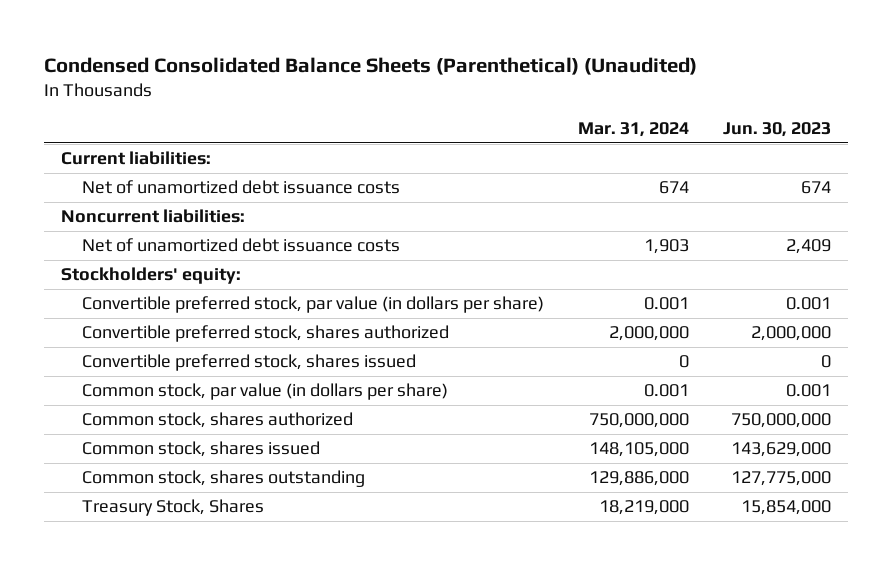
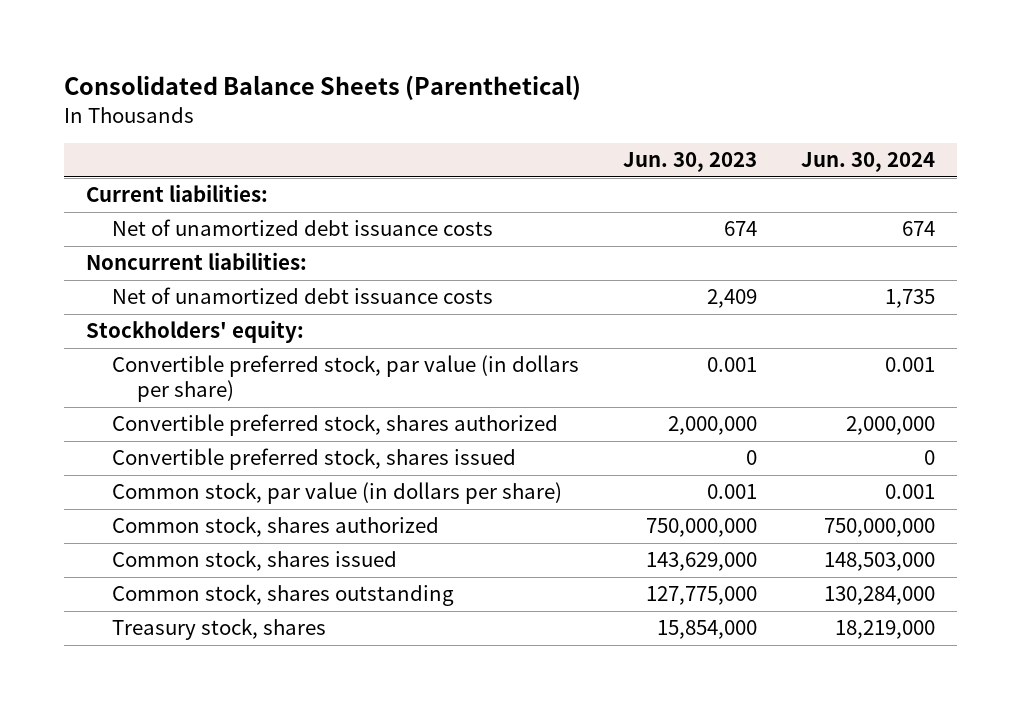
[44,57,698,76] Condensed Consolidated Balance Sheets (Parenthetical) (Unaudited) -> [63,75,581,101] Consolidated Balance Sheets (Parenthetical)
[578,122,690,138] Mar. 31, 2024 -> none
none -> [801,152,936,173] Jun. 30, 2024
[82,499,265,517] Treasury Stock, Shares -> [111,618,326,641] Treasury stock, shares

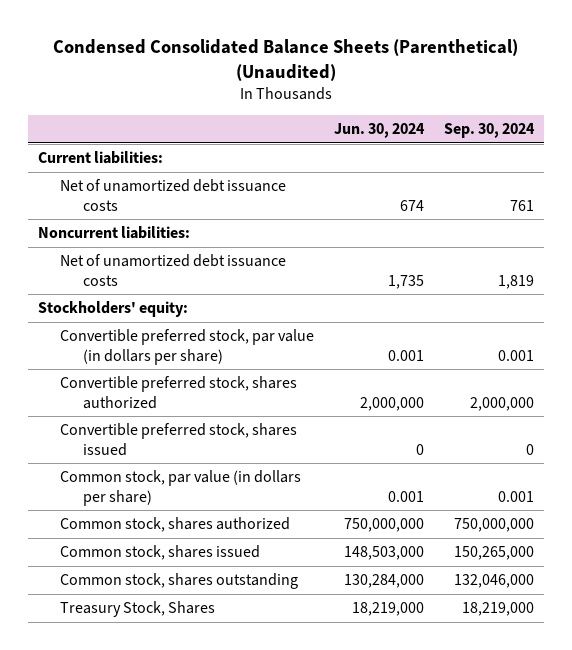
[63,75,581,101] Consolidated Balance Sheets (Parenthetical) -> [52,38,518,81] Condensed Consolidated Balance Sheets (Parenthetical) (Unaudited)
[622,152,757,173] Jun. 30, 2023 -> none
none -> [443,123,535,139] Sep. 30, 2024
[111,618,326,641] Treasury stock, shares -> [60,601,216,618] Treasury Stock, Shares

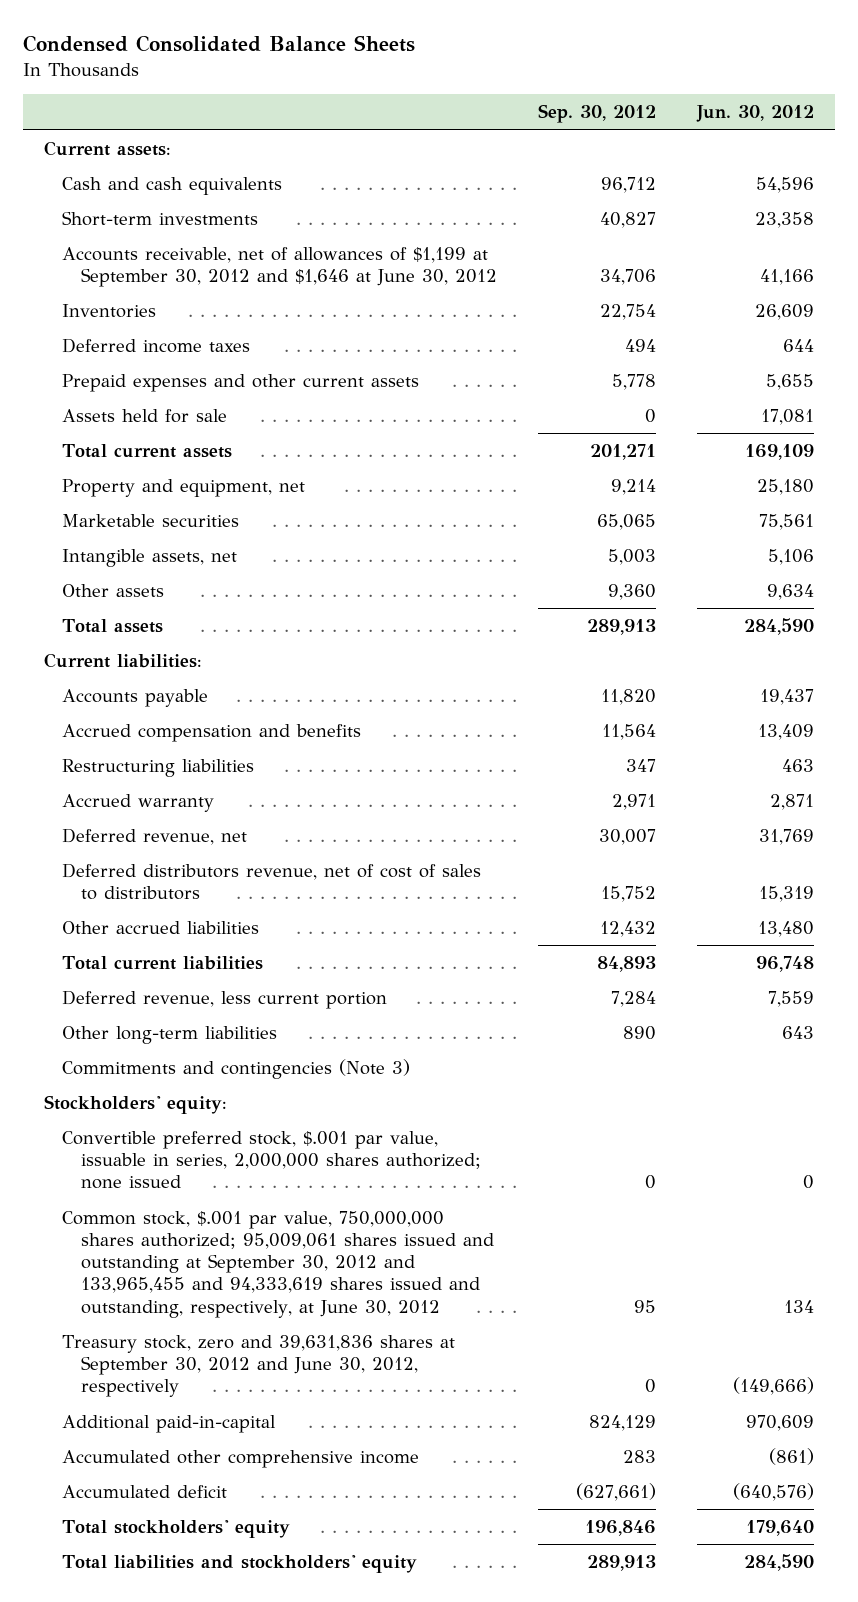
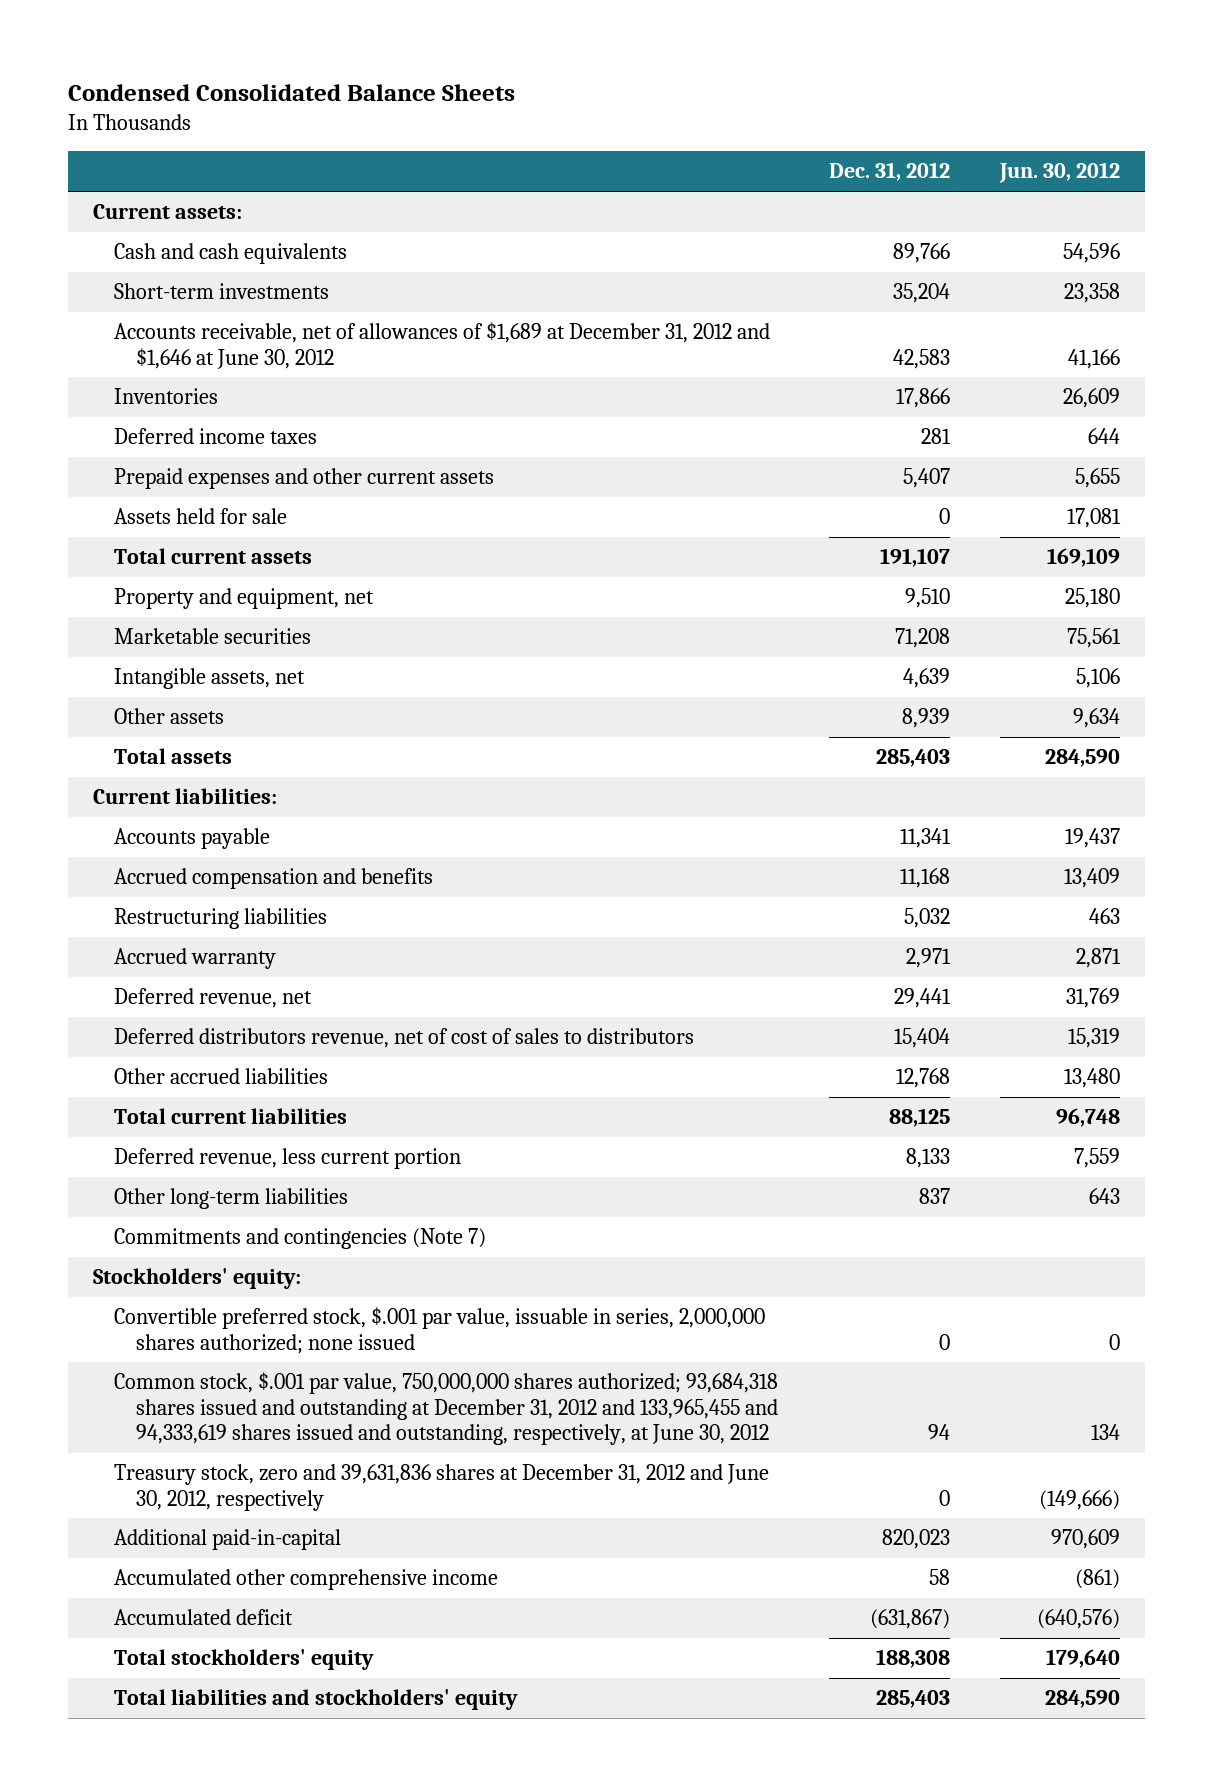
[537,104,656,124] Sep. 30, 2012 -> none
none -> [828,162,950,182] Dec. 31, 2012
[62,246,497,288] Accounts receivable, net of allowances of $1,199 at September 30, 2012 and $1,646 at June 30, 2012 -> [114,322,771,369] Accounts receivable, net of allowances of $1,689 at December 31, 2012 and $1,646 at June 30, 2012
[62,1058,411,1079] Commitments and contingencies (Note 3) -> [114,1228,487,1250] Commitments and contingencies (Note 7)
[62,1210,494,1318] Common stock, $.001 par value, 750,000,000 shares authorized; 95,009,061 shares issued and outstanding at September 30, 2012 and 133,965,455 and 94,333,619 shares issued and outstanding, respectively, at June 30, 2012 -> [114,1372,779,1446] Common stock, $.001 par value, 750,000,000 shares authorized; 93,684,318 shares issued and outstanding at December 31, 2012 and 133,965,455 and 94,333,619 shares issued and outstanding, respectively, at June 30, 2012
[62,1334,456,1398] Treasury stock, zero and 39,631,836 shares at September 30, 2012 and June 30, 2012, respectively -> [114,1464,770,1511] Treasury stock, zero and 39,631,836 shares at December 31, 2012 and June 30, 2012, respectively

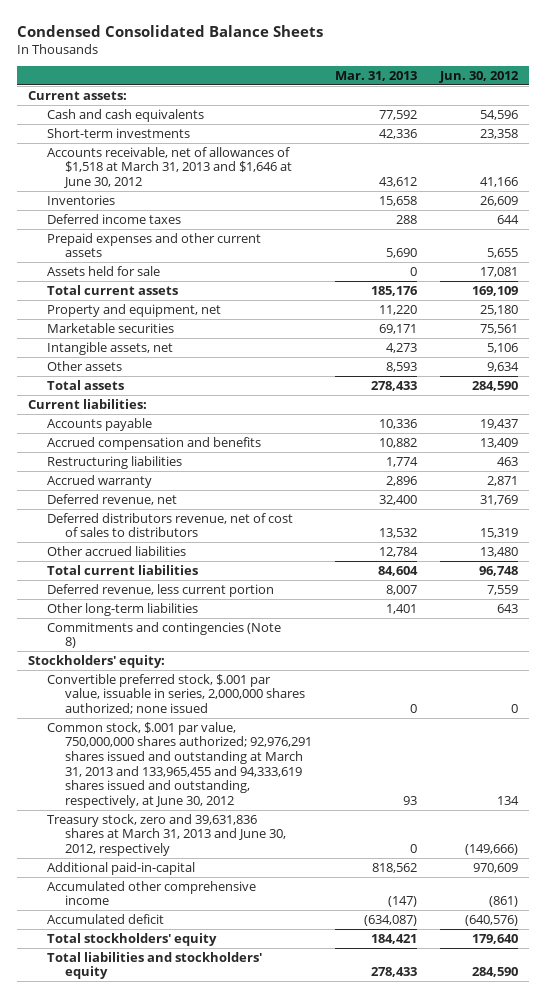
[828,162,950,182] Dec. 31, 2012 -> none
none -> [334,71,417,82] Mar. 31, 2013
[114,322,771,369] Accounts receivable, net of allowances of $1,689 at December 31, 2012 and $1,646 at June 30, 2012 -> [46,146,293,189] Accounts receivable, net of allowances of $1,518 at March 31, 2013 and $1,646 at June 30, 2012
[114,1228,487,1250] Commitments and contingencies (Note 7) -> [46,621,281,649] Commitments and contingencies (Note 8)
[114,1372,779,1446] Common stock, $.001 par value, 750,000,000 shares authorized; 93,684,318 shares issued and outstanding at December 31, 2012 and 133,965,455 and 94,333,619 shares issued and outstanding, respectively, at June 30, 2012 -> [46,721,313,809] Common stock, $.001 par value, 750,000,000 shares authorized; 92,976,291 shares issued and outstanding at March 31, 2013 and 133,965,455 and 94,333,619 shares issued and outstanding, respectively, at June 30, 2012
[114,1464,770,1511] Treasury stock, zero and 39,631,836 shares at December 31, 2012 and June 30, 2012, respectively -> [46,813,287,857] Treasury stock, zero and 39,631,836 shares at March 31, 2013 and June 30, 2012, respectively

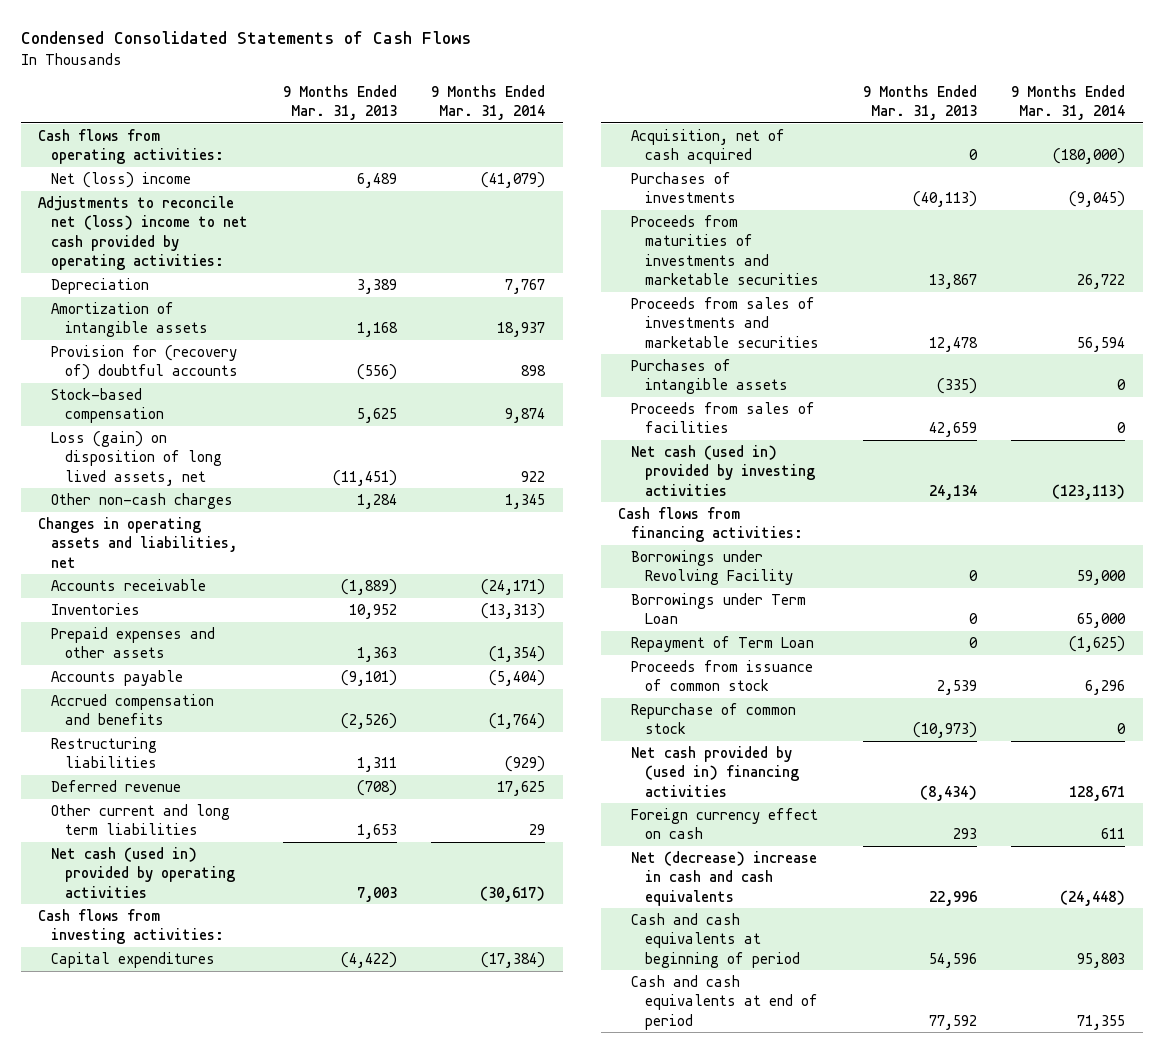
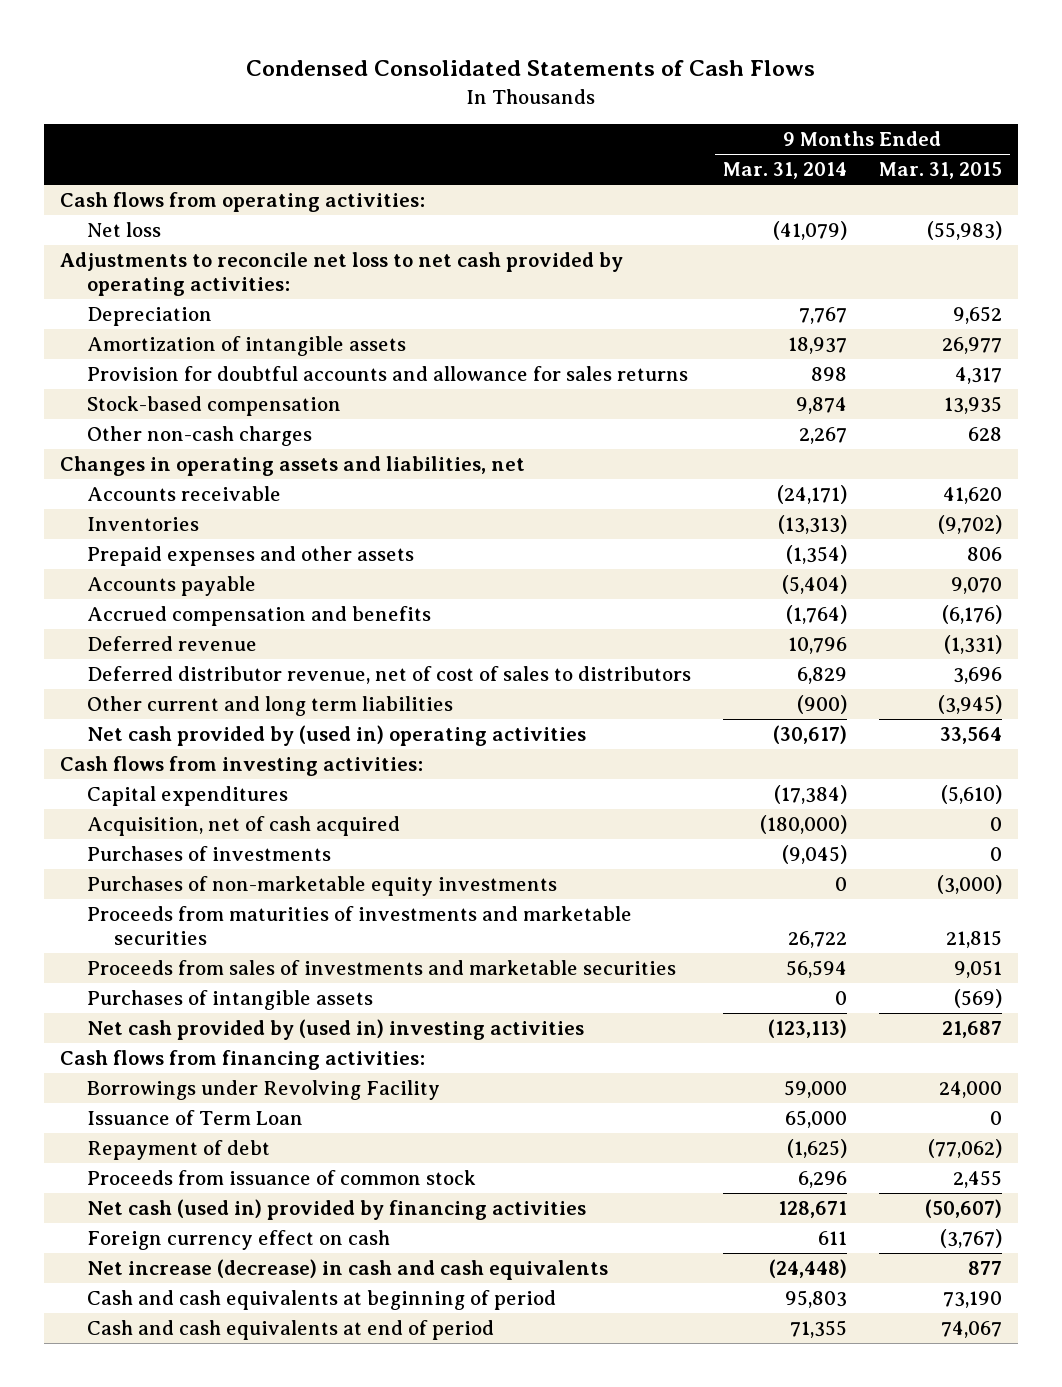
[282,84,397,121] 9 Months Ended Mar. 31, 2013 -> none
none -> [878,162,1002,180] Mar. 31, 2015
[51,172,192,189] Net (loss) income -> [87,222,162,238] Net loss
[37,196,249,271] Adjustments to reconcile net (loss) income to net cash provided by operating activities: -> [59,252,623,297] Adjustments to reconcile net loss to net cash provided by operating activities:
[51,345,238,381] Provision for (recovery of) doubtful accounts -> [87,366,689,382] Provision for doubtful accounts and allowance for sales returns
[51,431,222,486] Loss (gain) on disposition of long lived assets, net -> none
[505,494,546,510] 1,345 -> [798,427,847,445] 2,267
[51,737,158,769] Restructuring liabilities -> none
[497,781,546,797] 17,625 -> [787,637,847,655] 10,796
none -> [87,666,692,685] Deferred distributor revenue, net of cost of sales to distributors
[529,824,546,836] 29 -> [796,695,847,715] (900)
[51,847,235,898] Net cash (used in) provided by operating activities -> [87,725,587,747] Net cash provided by (used in) operating activities
none -> [87,876,558,897] Purchases of non-marketable equity investments
[631,402,816,434] Proceeds from sales of facilities -> none
[631,445,815,496] Net cash (used in) provided by investing activities -> [87,1019,585,1041] Net cash provided by (used in) investing activities
[631,593,807,625] Borrowings under Term Loan -> none
none -> [87,1110,304,1126] Issuance of Term Loan
[631,636,815,653] Repayment of Term Loan -> [87,1140,271,1161] Repayment of debt
[631,703,797,735] Repurchase of common stock -> none
[631,746,799,797] Net cash provided by (used in) financing activities -> [87,1199,587,1221] Net cash (used in) provided by financing activities
[631,851,818,906] Net (decrease) increase in cash and cash equivalents -> [87,1259,609,1281] Net increase (decrease) in cash and cash equivalents

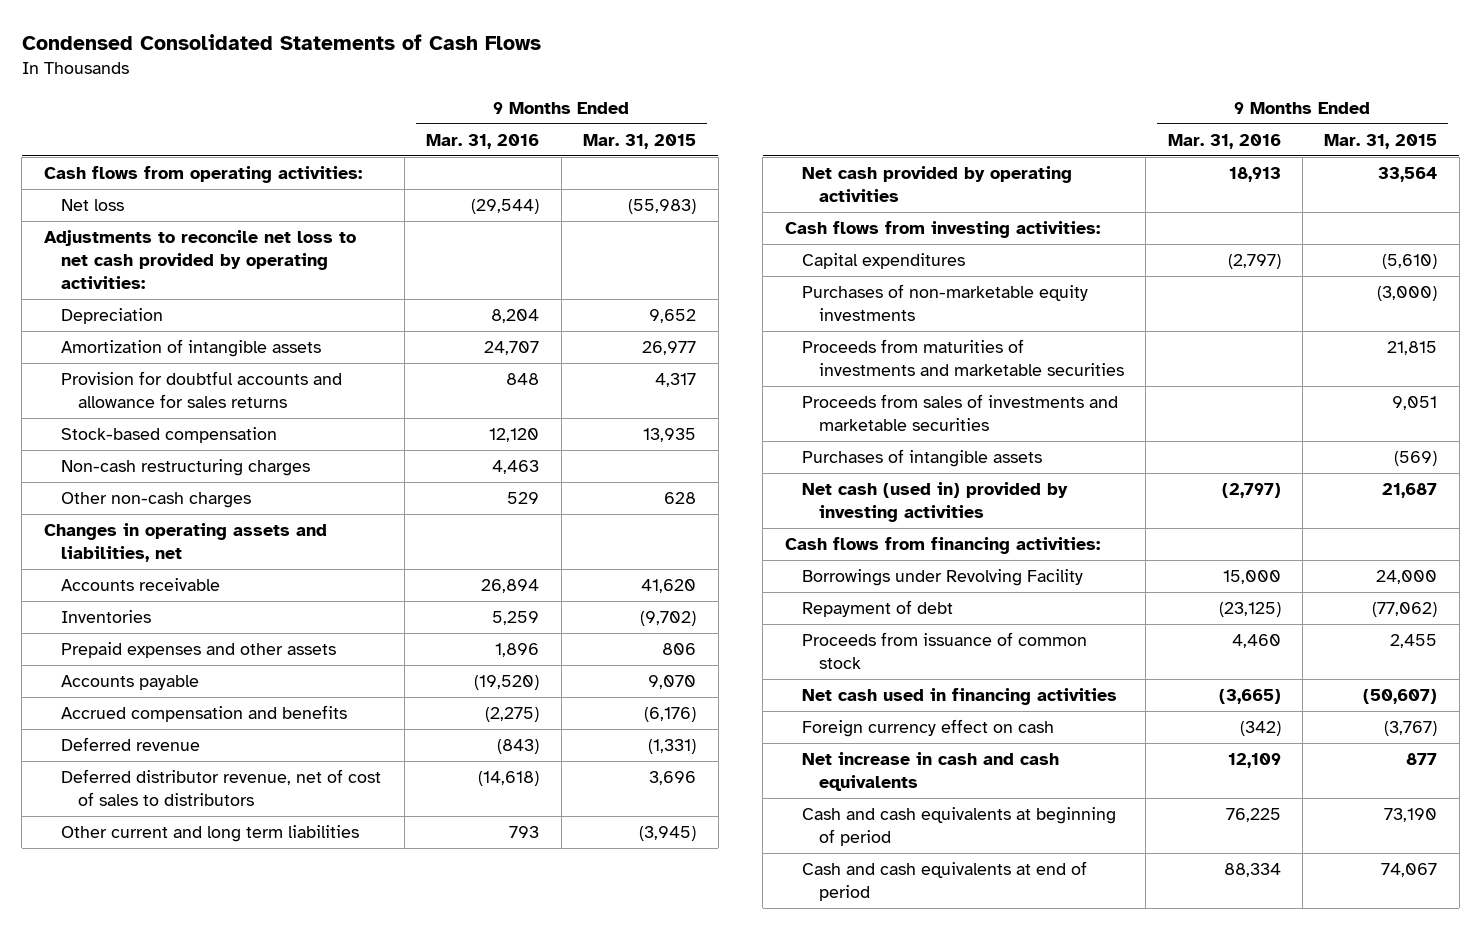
[722,162,847,180] Mar. 31, 2014 -> none
none -> [426,133,540,149] Mar. 31, 2016
none -> [60,459,310,477] Non-cash restructuring charges
[87,725,587,747] Net cash provided by (used in) operating activities -> [801,166,1072,202] Net cash provided by operating activities
[87,816,401,837] Acquisition, net of cash acquired -> none
[87,846,332,862] Purchases of investments -> none
[87,1019,585,1041] Net cash provided by (used in) investing activities -> [801,482,1068,522] Net cash (used in) provided by investing activities
[87,1110,304,1126] Issuance of Term Loan -> none
[87,1199,587,1221] Net cash (used in) provided by financing activities -> [801,688,1117,706] Net cash used in financing activities
[87,1259,609,1281] Net increase (decrease) in cash and cash equivalents -> [801,752,1059,791] Net increase in cash and cash equivalents

